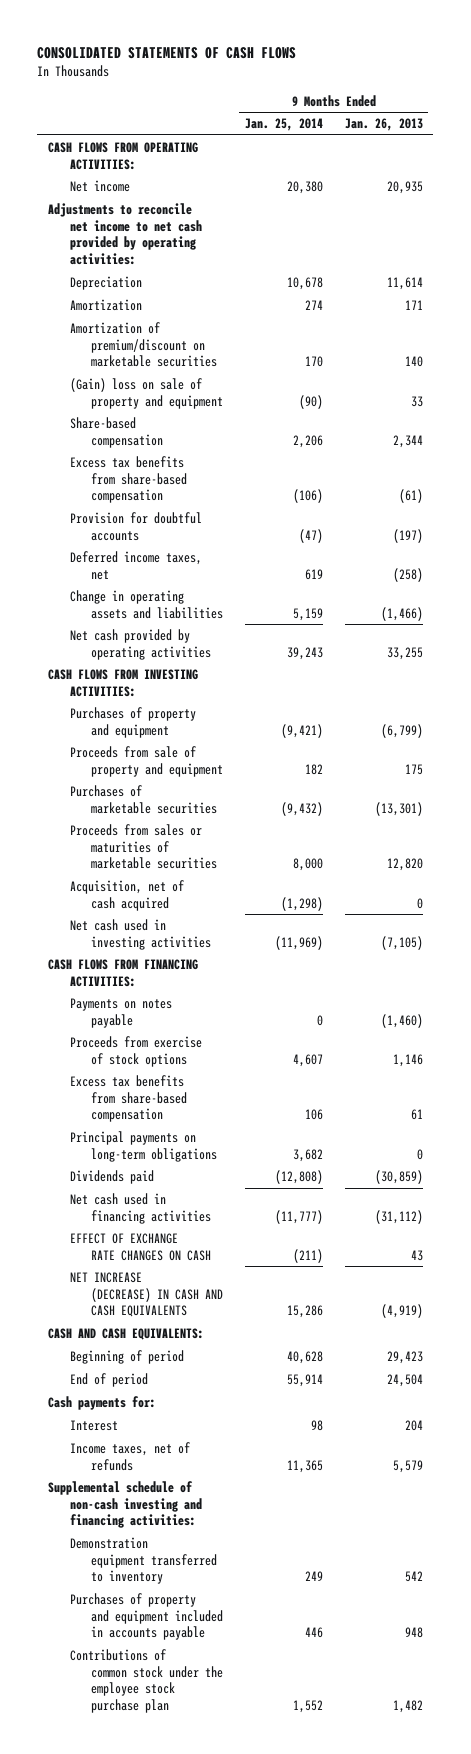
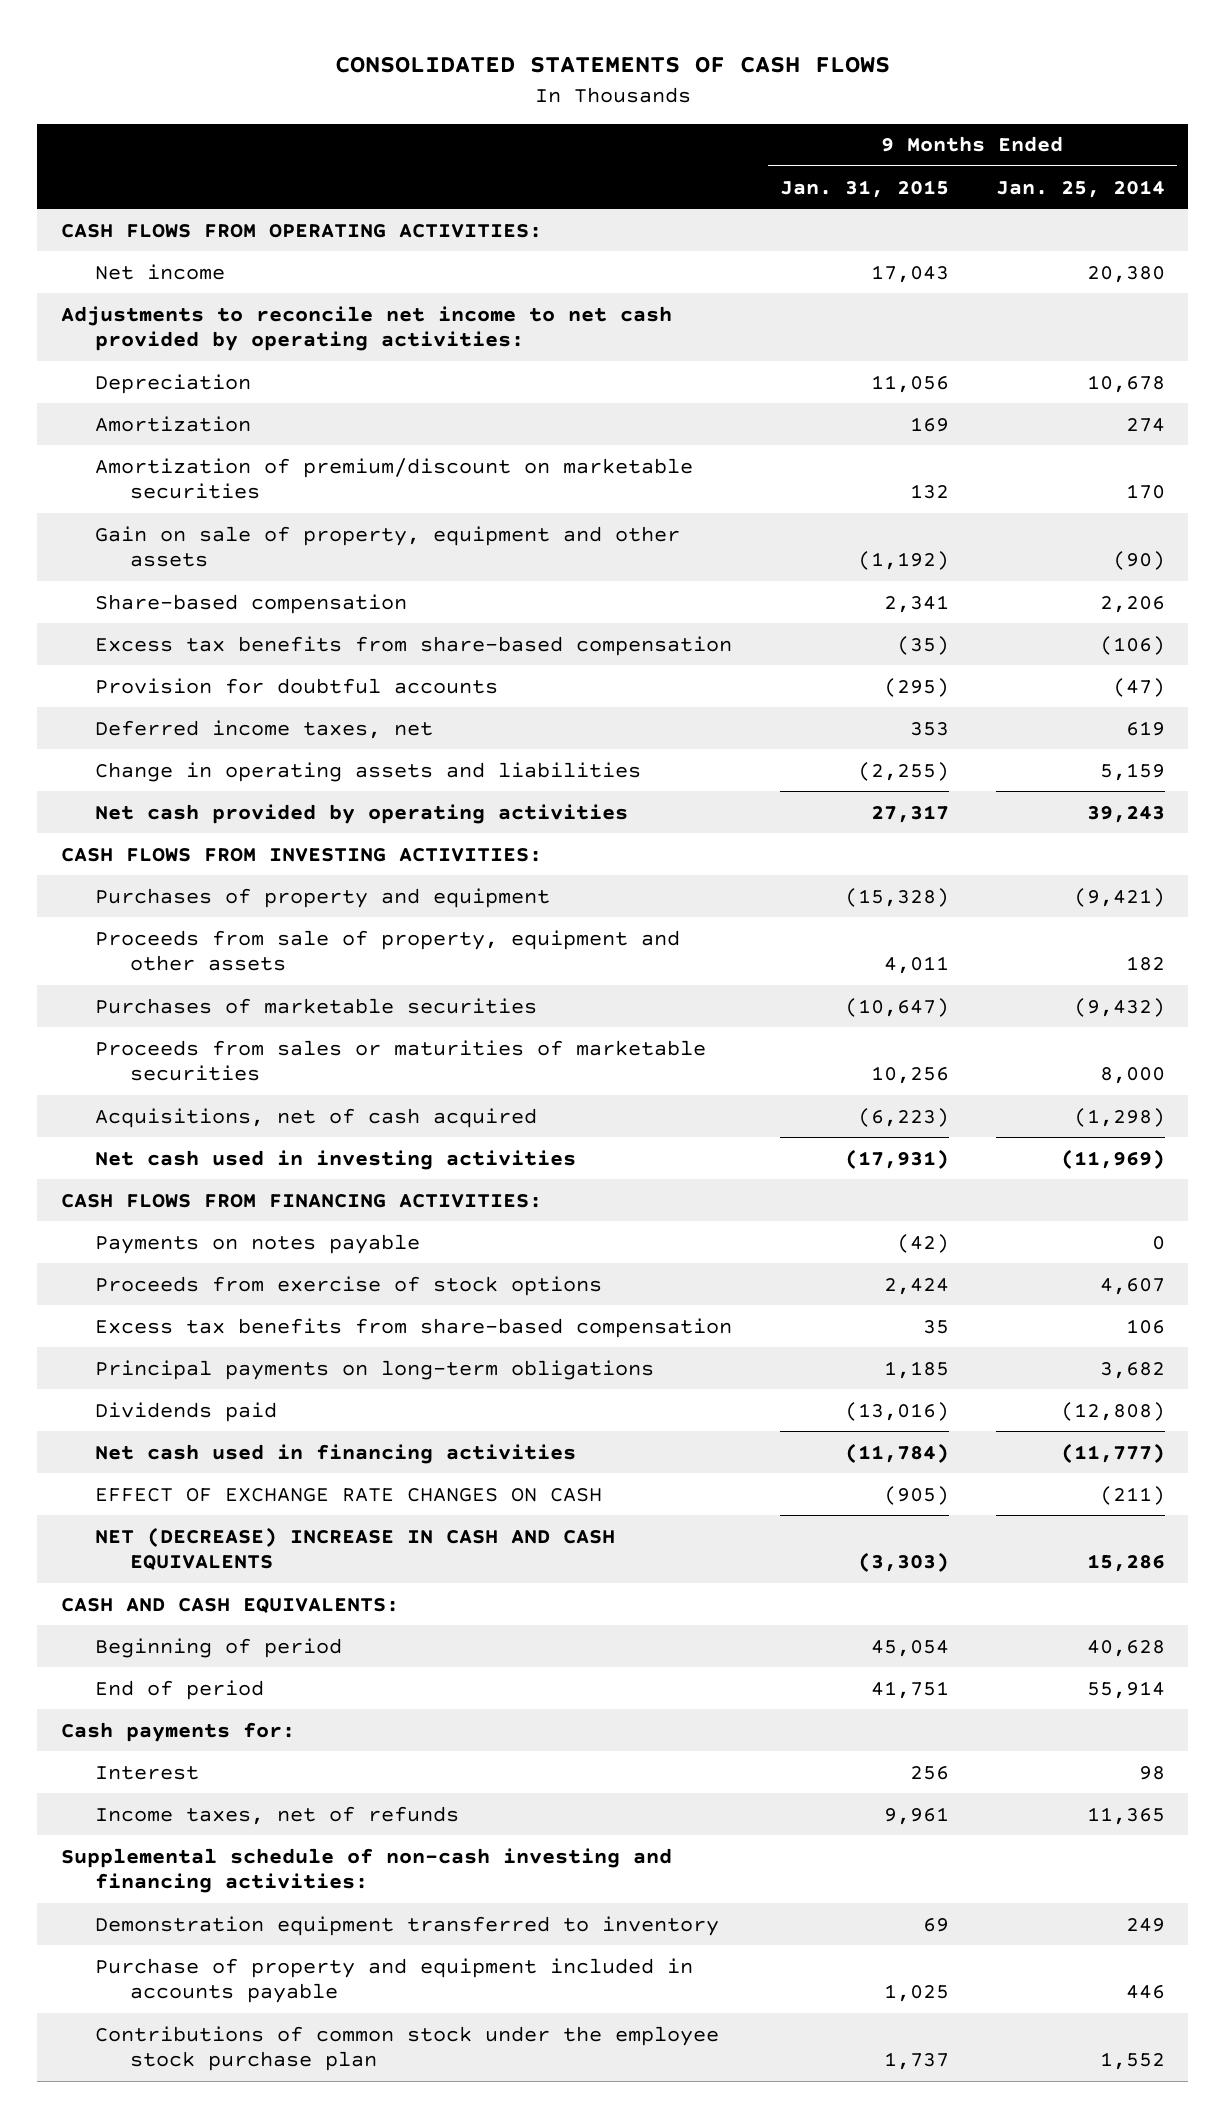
[344,118,423,132] Jan. 26, 2013 -> none
none -> [779,179,949,198] Jan. 31, 2015
[69,378,223,409] (Gain) loss on sale of property and equipment -> [95,525,681,568] Gain on sale of property, equipment and other assets
[69,746,223,777] Proceeds from sale of property and equipment -> [95,929,681,972] Proceeds from sale of property, equipment and other assets
[69,880,184,911] Acquisition, net of cash acquired -> [95,1107,538,1128] Acquisitions, net of cash acquired
[69,1272,223,1318] NET INCREASE (DECREASE) IN CASH AND CASH EQUIVALENTS -> [95,1526,616,1571] NET (DECREASE) INCREASE IN CASH AND CASH EQUIVALENTS
[69,1593,223,1641] Purchases of property and equipment included in accounts payable -> [95,1957,694,2004] Purchase of property and equipment included in accounts payable

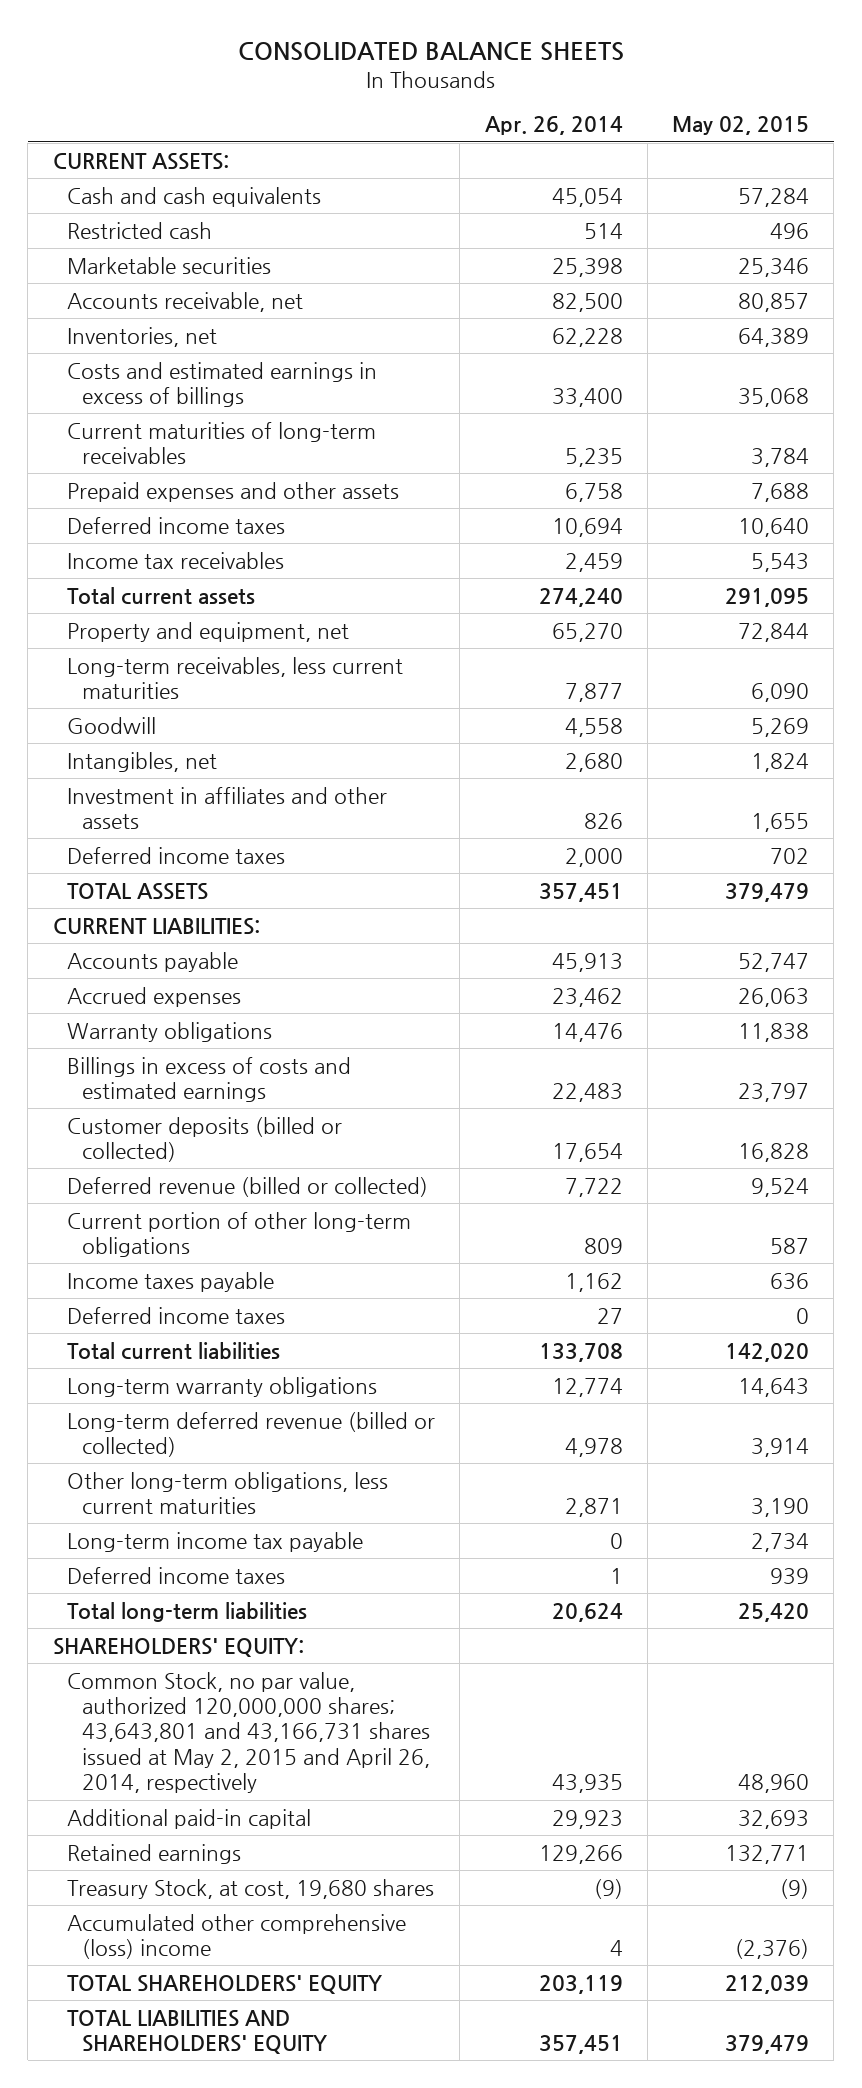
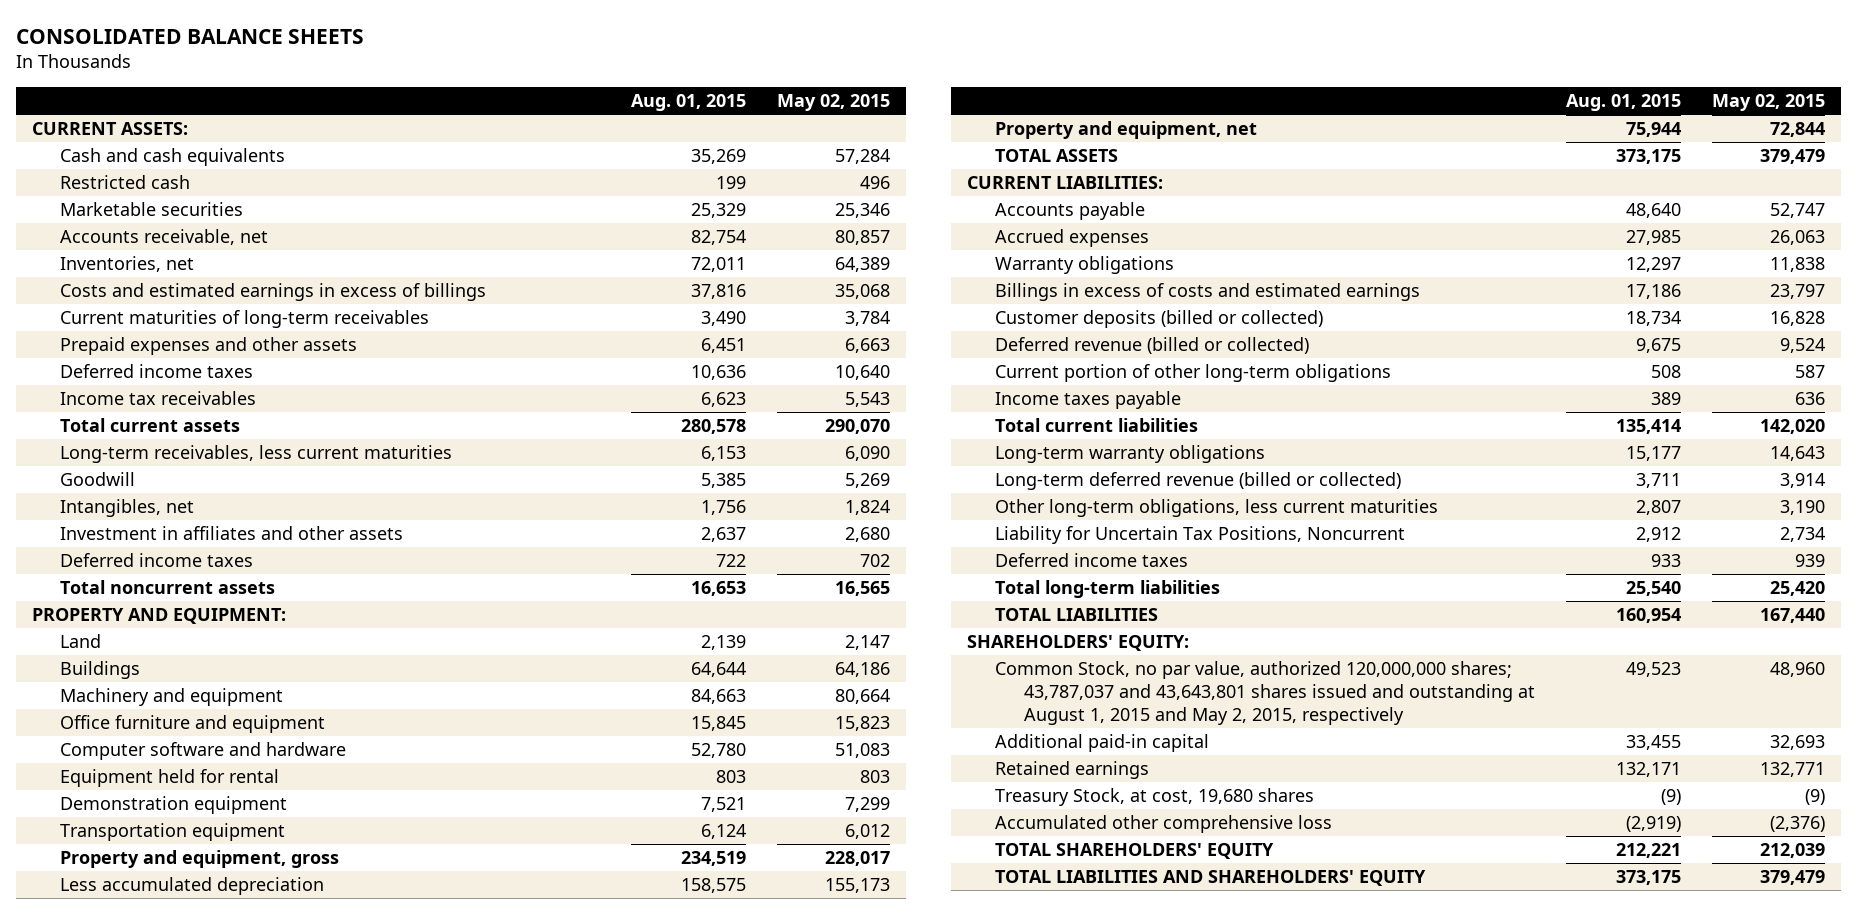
[484,116,623,136] Apr. 26, 2014 -> none
none -> [631,93,747,111] Aug. 01, 2015
[751,482,810,502] 7,688 -> [845,338,891,354] 6,663
[725,587,810,607] 291,095 -> [825,419,891,435] 290,070
[751,813,810,833] 1,655 -> [845,527,891,543] 2,680
none -> [60,580,276,595] Total noncurrent assets
none -> [31,608,286,625] PROPERTY AND EQUIPMENT:
none -> [60,634,102,649] Land
none -> [60,661,141,680] Buildings
none -> [60,688,284,707] Machinery and equipment
none -> [60,715,326,734] Office furniture and equipment
none -> [60,742,347,761] Computer software and hardware
none -> [60,769,280,788] Equipment held for rental
none -> [60,796,288,815] Demonstration equipment
none -> [60,823,286,842] Transportation equipment
none -> [60,850,340,869] Property and equipment, gross
none -> [60,877,325,896] Less accumulated depreciation
[67,621,350,642] Property and equipment, net -> [995,121,1258,140] Property and equipment, net
[67,1306,286,1324] Deferred income taxes -> none
[67,1531,364,1552] Long-term income tax payable -> [995,526,1406,545] Liability for Uncertain Tax Positions, Noncurrent
none -> [995,608,1159,622] TOTAL LIABILITIES
[67,1671,430,1794] Common Stock, no par value, authorized 120,000,000 shares; 43,643,801 and 43,166,731 shares issued at May 2, 2015 and April 26, 2014, respectively -> [995,661,1536,725] Common Stock, no par value, authorized 120,000,000 shares; 43,787,037 and 43,643,801 shares issued and outstanding at August 1, 2015 and May 2, 2015, respectively
[67,1913,407,1960] Accumulated other comprehensive (loss) income -> [995,815,1333,834] Accumulated other comprehensive loss

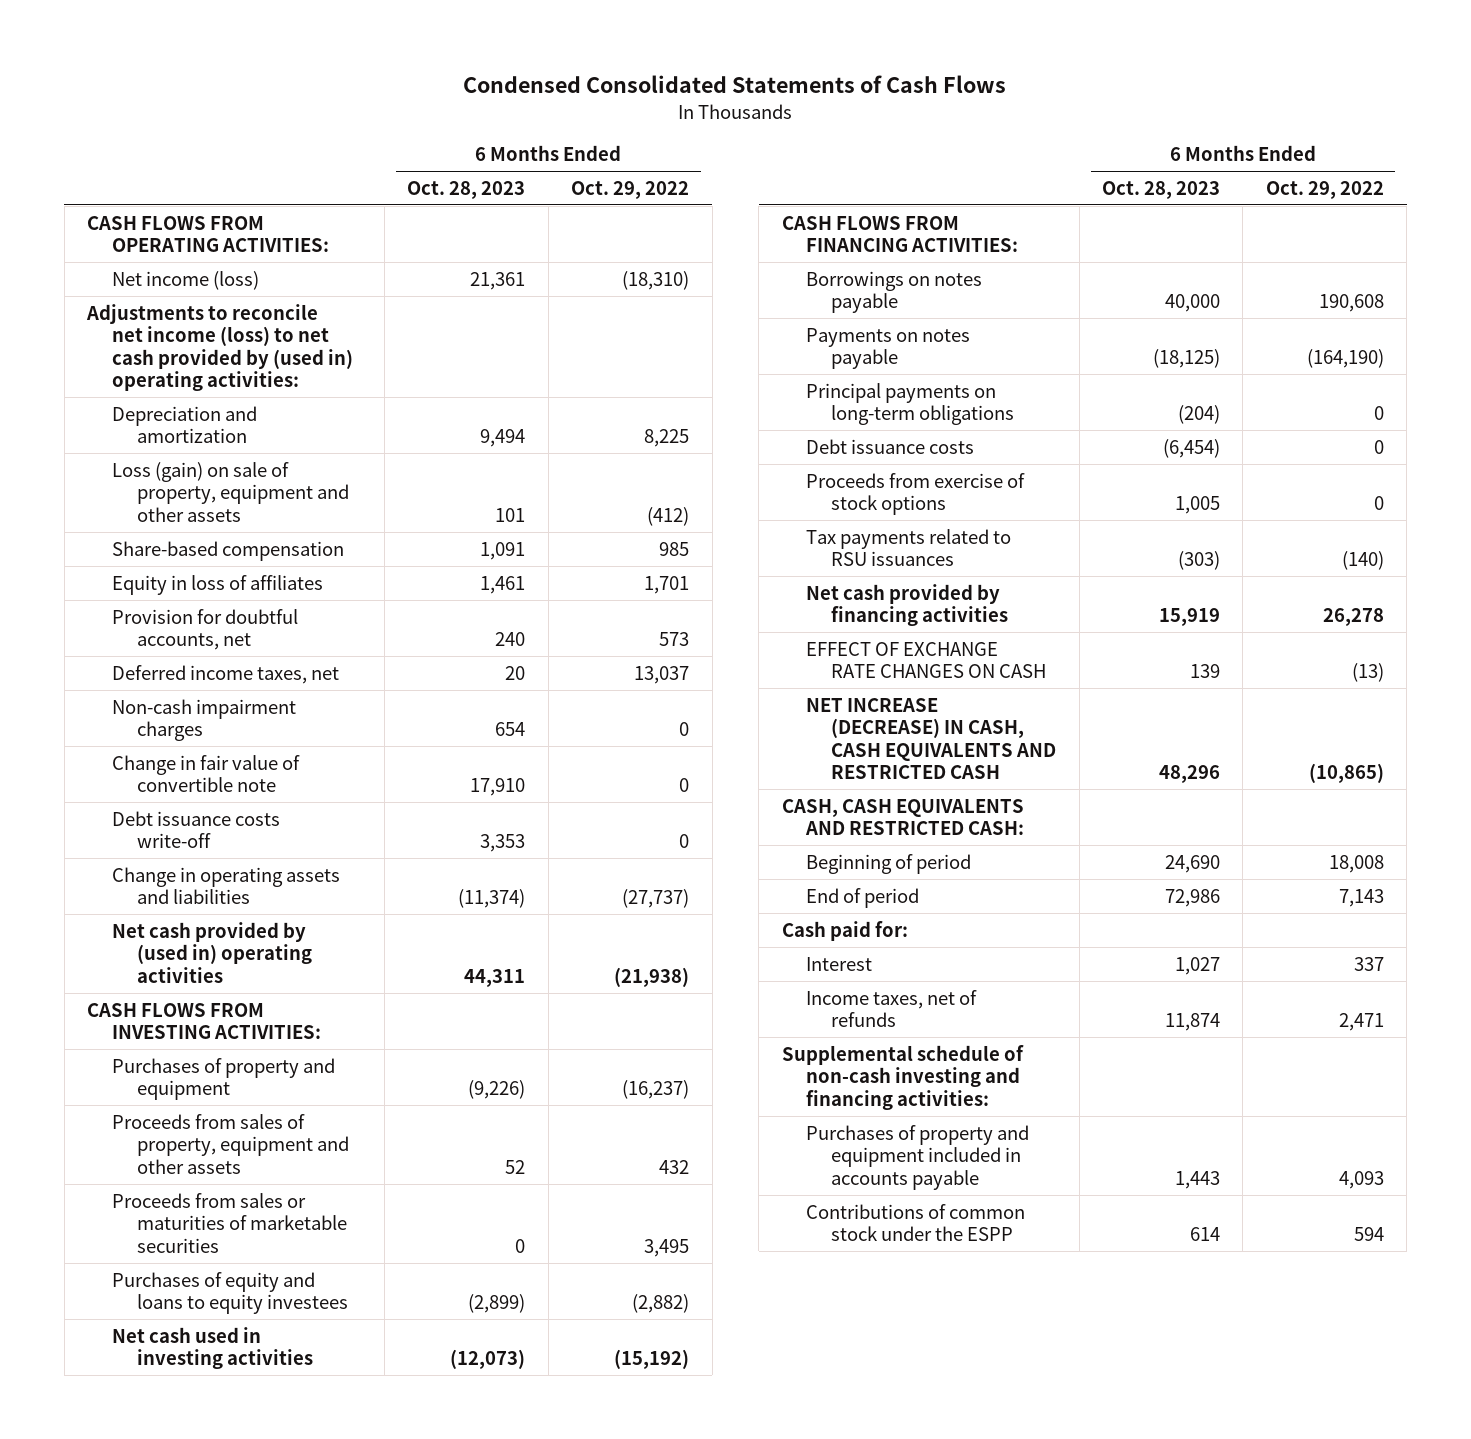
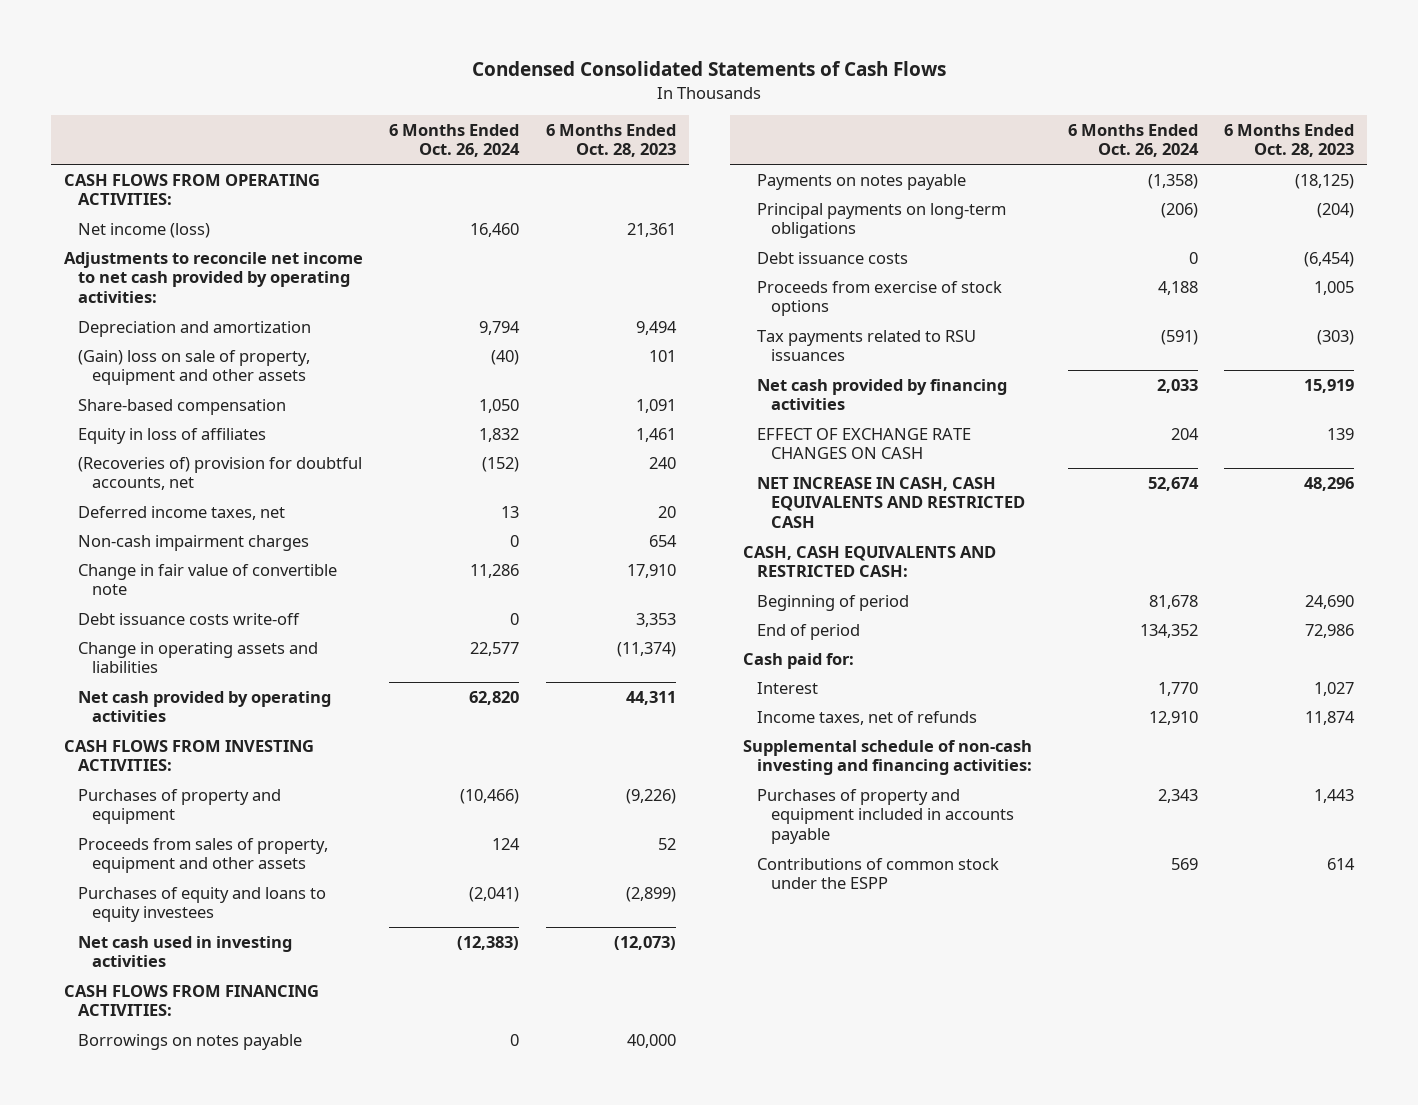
[571,180,690,199] Oct. 29, 2022 -> none
none -> [389,123,521,158] 6 Months Ended Oct. 26, 2024
[86,303,353,392] Adjustments to reconcile net income (loss) to net cash provided by (used in) operating activities: -> [64,251,364,303] Adjustments to reconcile net income to net cash provided by operating activities:
[111,461,349,522] Loss (gain) on sale of property, equipment and other assets -> [78,349,311,386] (Gain) loss on sale of property, equipment and other assets
[111,608,298,651] Provision for doubtful accounts, net -> [78,456,363,491] (Recoveries of) provision for doubtful accounts, net
[111,921,312,983] Net cash provided by (used in) operating activities -> [78,690,332,723] Net cash provided by operating activities
[111,1192,347,1253] Proceeds from sales or maturities of marketable securities -> none
[806,697,1057,780] NET INCREASE (DECREASE) IN CASH, CASH EQUIVALENTS AND RESTRICTED CASH -> [756,476,1025,528] NET INCREASE IN CASH, CASH EQUIVALENTS AND RESTRICTED CASH

